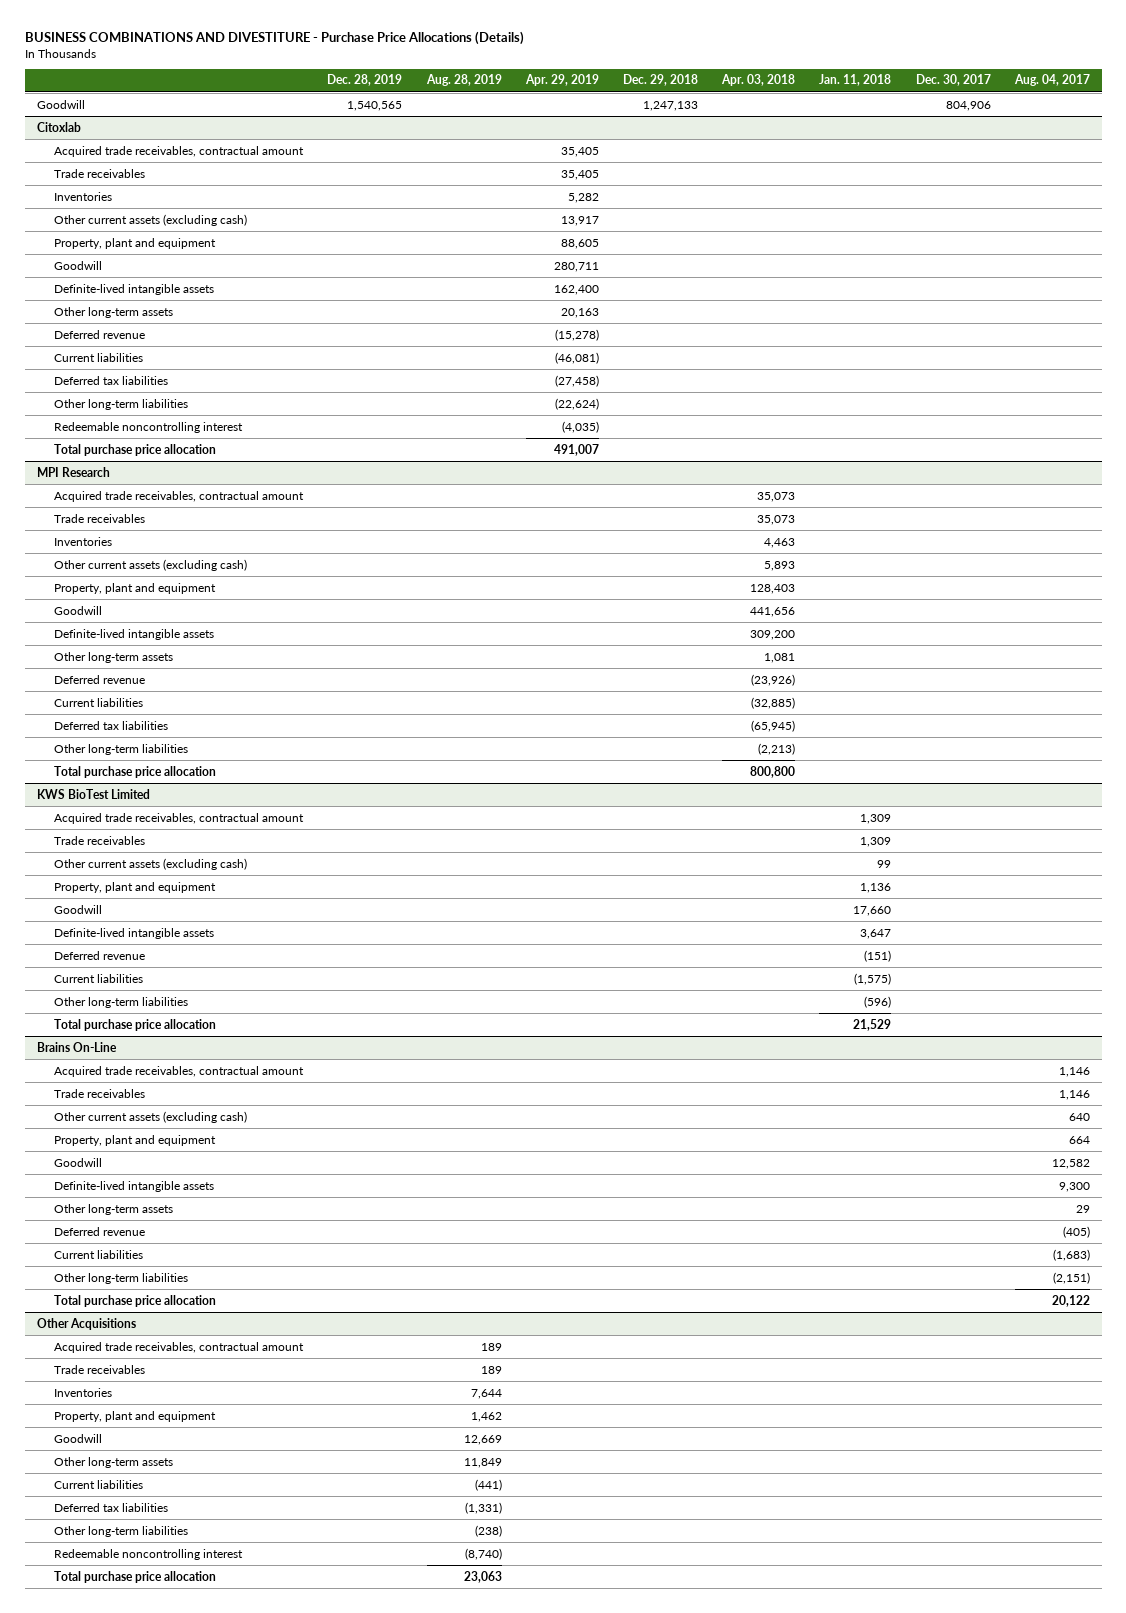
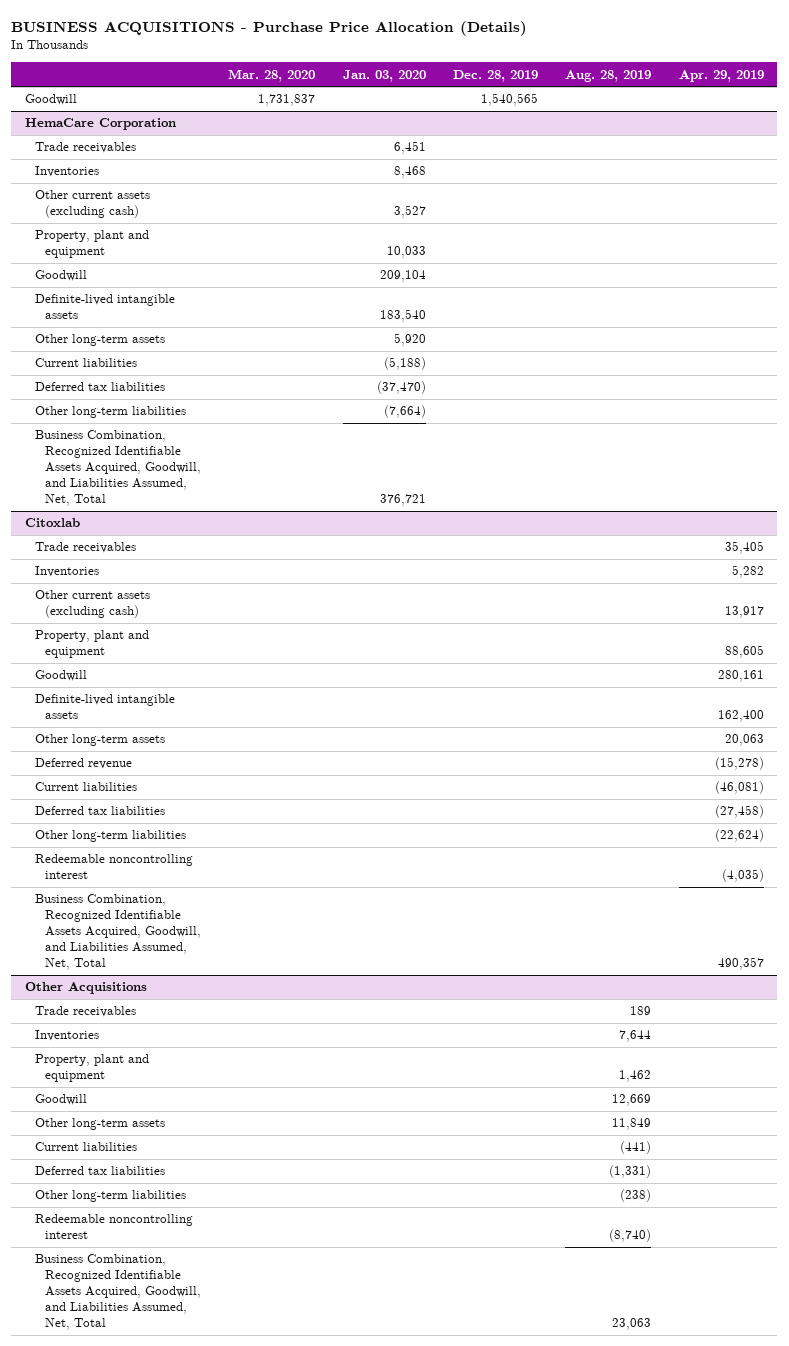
[24,31,524,46] BUSINESS COMBINATIONS AND DIVESTITURE - Purchase Price Allocations (Details) -> [11,20,528,36] BUSINESS ACQUISITIONS - Purchase Price Allocation (Details)
[622,74,698,87] Dec. 29, 2018 -> none
[721,74,796,87] Apr. 03, 2018 -> none
[819,74,892,87] Jan. 11, 2018 -> none
[915,74,991,87] Dec. 30, 2017 -> none
[1013,74,1090,87] Aug. 04, 2017 -> none
none -> [228,68,316,82] Mar. 28, 2020
none -> [342,69,426,82] Jan. 03, 2020
none -> [24,118,176,131] HemaCare Corporation
none -> [34,142,136,154] Trade receivables
none -> [34,166,99,178] Inventories
none -> [34,190,150,219] Other current assets (excluding cash)
none -> [34,230,149,259] Property, plant and equipment
none -> [34,270,87,282] Goodwill
none -> [34,294,175,320] Definite-lived intangible assets
none -> [34,334,165,347] Other long-term assets
none -> [34,358,137,368] Current liabilities
none -> [34,382,165,392] Deferred tax liabilities
none -> [34,406,186,419] Other long-term liabilities
none -> [34,430,201,507] Business Combination, Recognized Identifiable Assets Acquired, Goodwill, and Liabilities Assumed, Net, Total
[54,145,305,157] Acquired trade receivables, contractual amount -> none
[553,261,599,272] 280,711 -> [717,670,764,683] 280,161
[560,307,599,318] 20,163 -> [724,734,764,747] 20,063
[54,443,217,456] Total purchase price allocation -> none
[36,466,110,477] MPI Research -> none
[54,490,305,502] Acquired trade receivables, contractual amount -> none
[54,513,146,523] Trade receivables -> none
[54,536,113,546] Inventories -> none
[54,558,248,571] Other current assets (excluding cash) -> none
[54,582,217,594] Property, plant and equipment -> none
[54,605,103,615] Goodwill -> none
[54,628,215,640] Definite-lived intangible assets -> none
[54,651,174,663] Other long-term assets -> none
[54,674,146,684] Deferred revenue -> none
[54,697,144,707] Current liabilities -> none
[54,720,169,730] Deferred tax liabilities -> none
[54,743,189,755] Other long-term liabilities -> none
[54,765,217,778] Total purchase price allocation -> none
[36,788,150,799] KWS BioTest Limited -> none
[54,812,305,824] Acquired trade receivables, contractual amount -> none
[54,835,146,845] Trade receivables -> none
[54,857,248,870] Other current assets (excluding cash) -> none
[54,881,217,893] Property, plant and equipment -> none
[54,904,103,914] Goodwill -> none
[54,927,215,939] Definite-lived intangible assets -> none
[54,950,146,960] Deferred revenue -> none
[54,973,144,983] Current liabilities -> none
[54,996,189,1008] Other long-term liabilities -> none
[54,1018,217,1031] Total purchase price allocation -> none
[36,1041,117,1052] Brains On-Line -> none
[54,1065,305,1077] Acquired trade receivables, contractual amount -> none
[54,1088,146,1098] Trade receivables -> none
[54,1110,248,1123] Other current assets (excluding cash) -> none
[54,1134,217,1146] Property, plant and equipment -> none
[54,1157,103,1167] Goodwill -> none
[54,1180,215,1192] Definite-lived intangible assets -> none
[54,1203,174,1215] Other long-term assets -> none
[54,1226,146,1236] Deferred revenue -> none
[54,1249,144,1259] Current liabilities -> none
[54,1272,189,1284] Other long-term liabilities -> none
[54,1294,217,1307] Total purchase price allocation -> none
none -> [34,894,201,971] Business Combination, Recognized Identifiable Assets Acquired, Goodwill, and Liabilities Assumed, Net, Total
[54,1341,305,1353] Acquired trade receivables, contractual amount -> none
[54,1570,217,1583] Total purchase price allocation -> [34,1254,201,1331] Business Combination, Recognized Identifiable Assets Acquired, Goodwill, and Liabilities Assumed, Net, Total

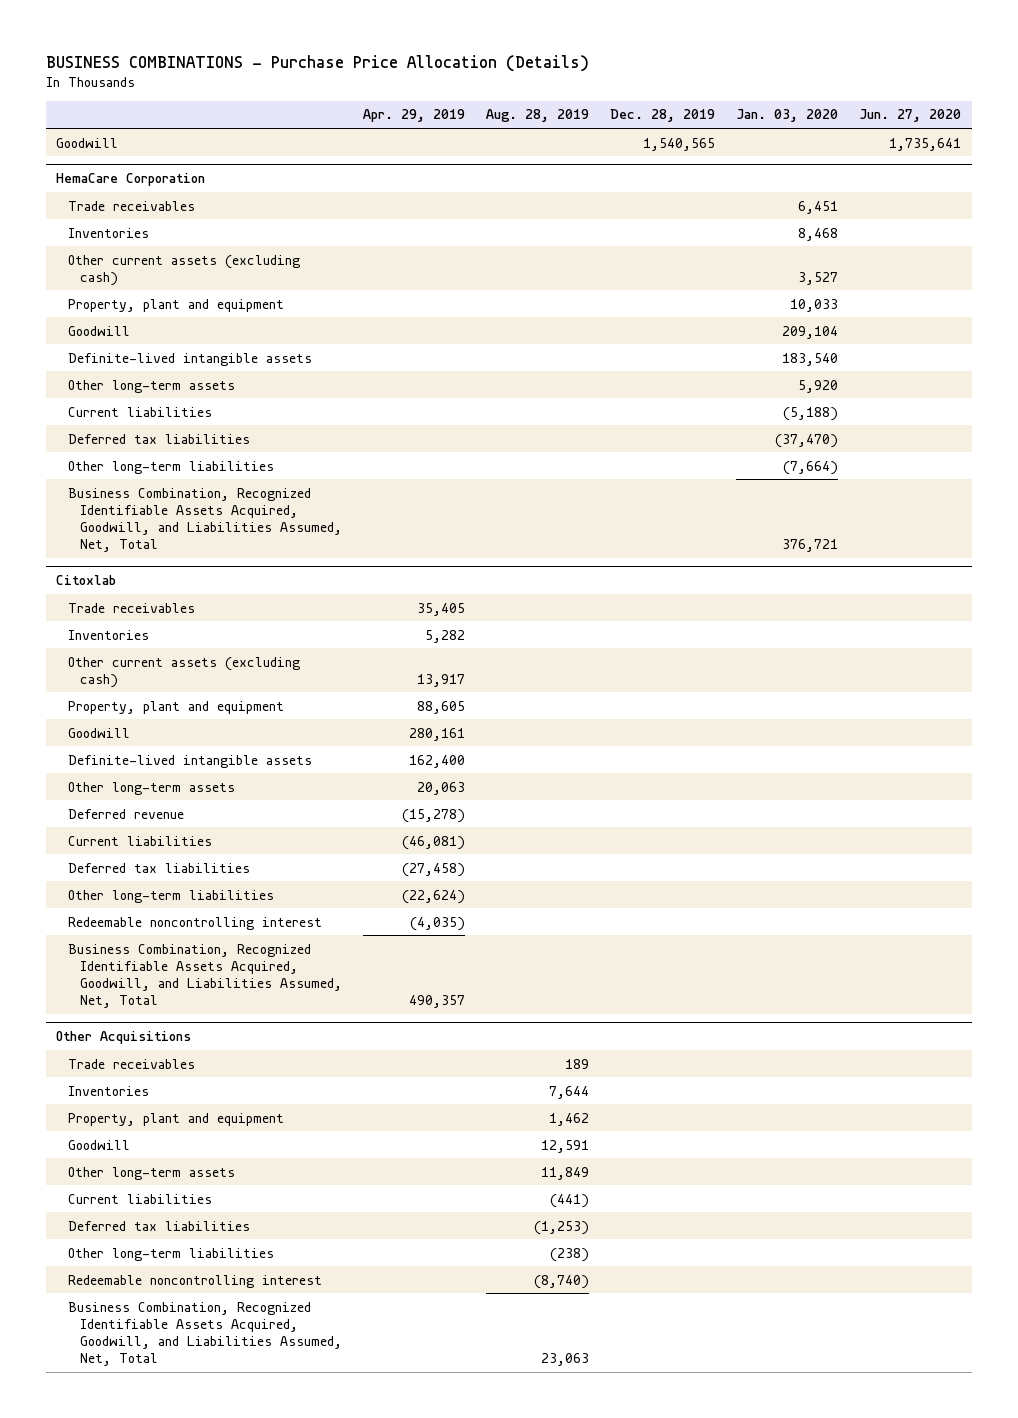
[11,20,528,36] BUSINESS ACQUISITIONS - Purchase Price Allocation (Details) -> [45,54,589,72] BUSINESS COMBINATIONS - Purchase Price Allocation (Details)
[228,68,316,82] Mar. 28, 2020 -> none
none -> [859,109,962,123] Jun. 27, 2020
[612,1094,652,1107] 12,669 -> [541,1139,590,1153] 12,591
[609,1165,652,1179] (1,331) -> [534,1220,590,1235] (1,253)

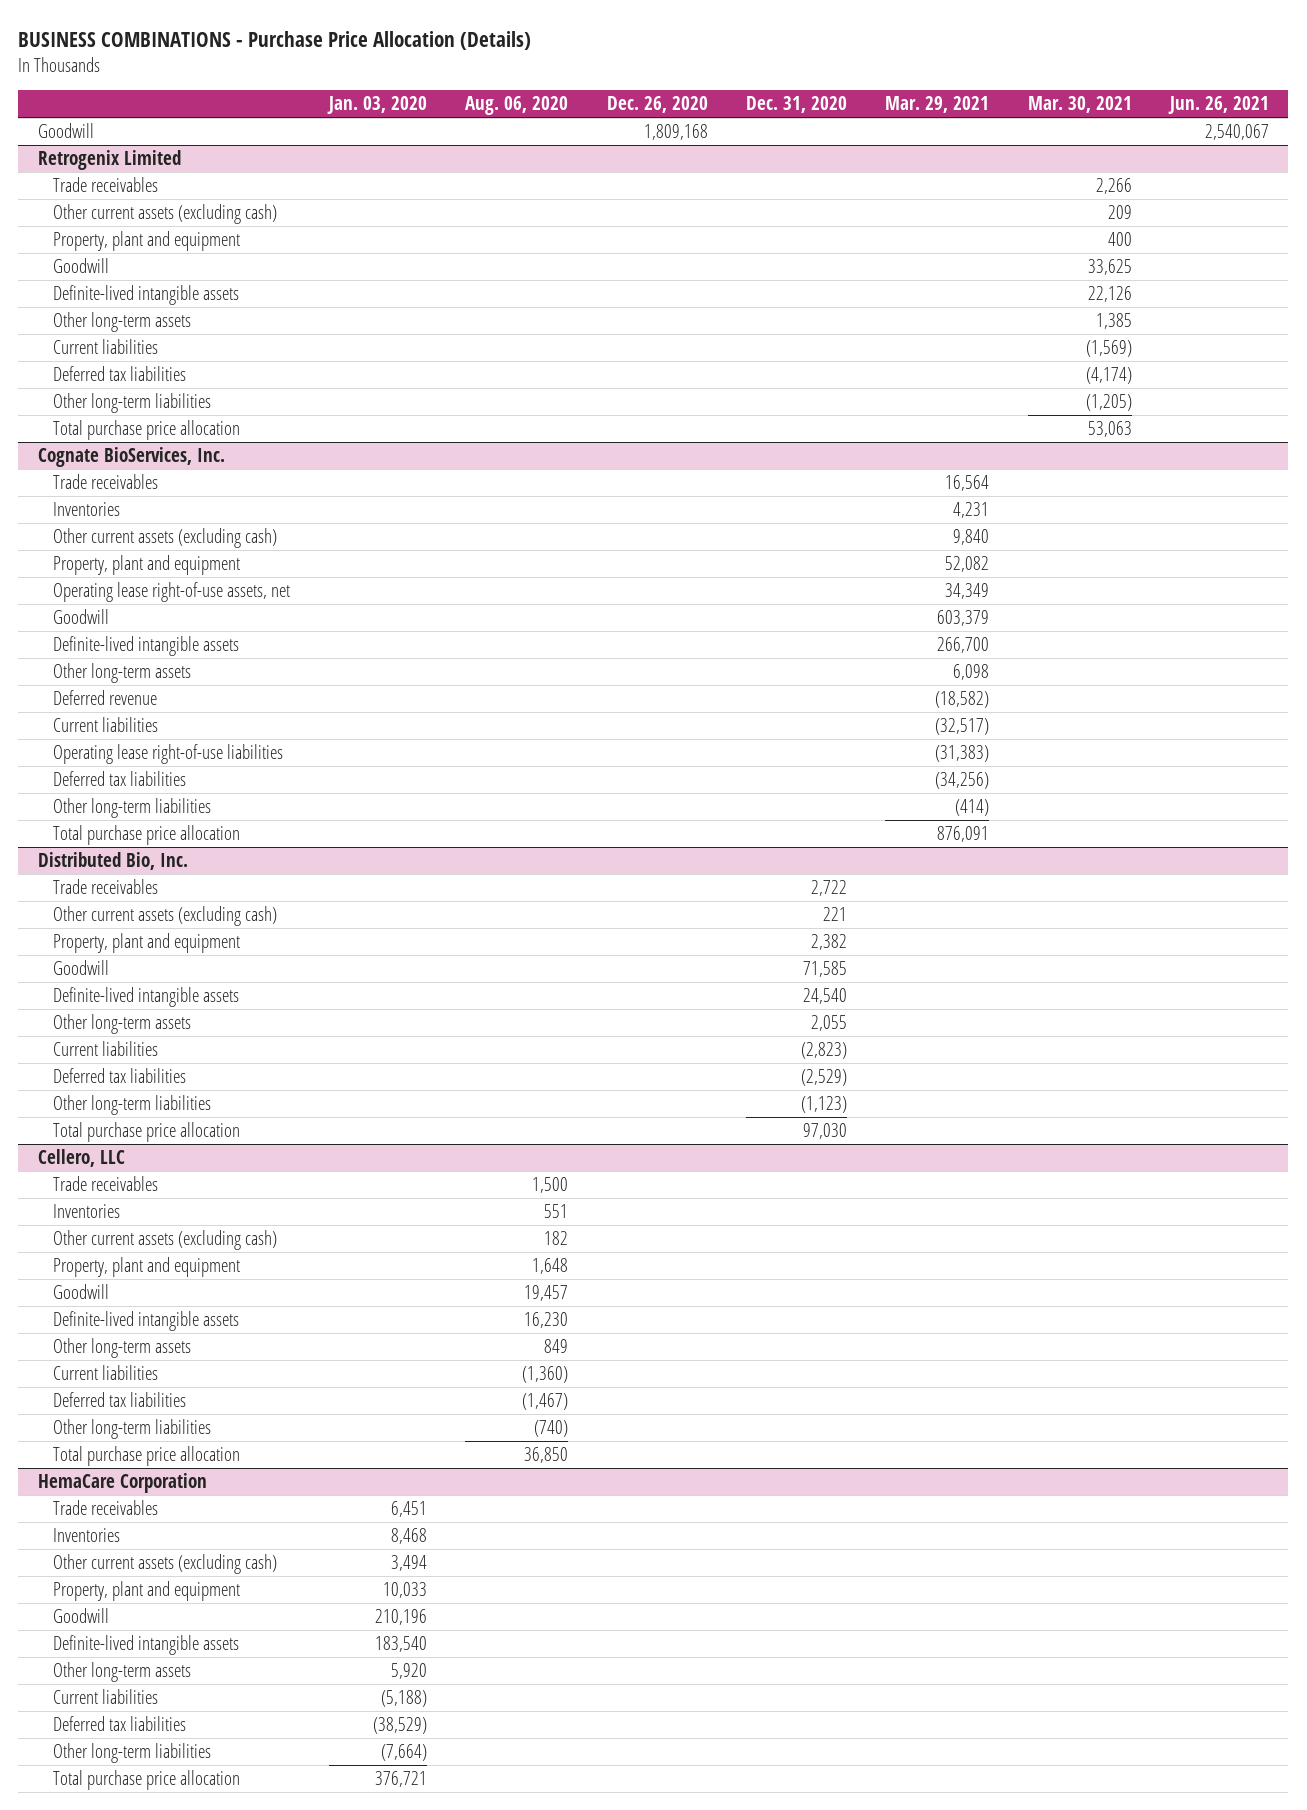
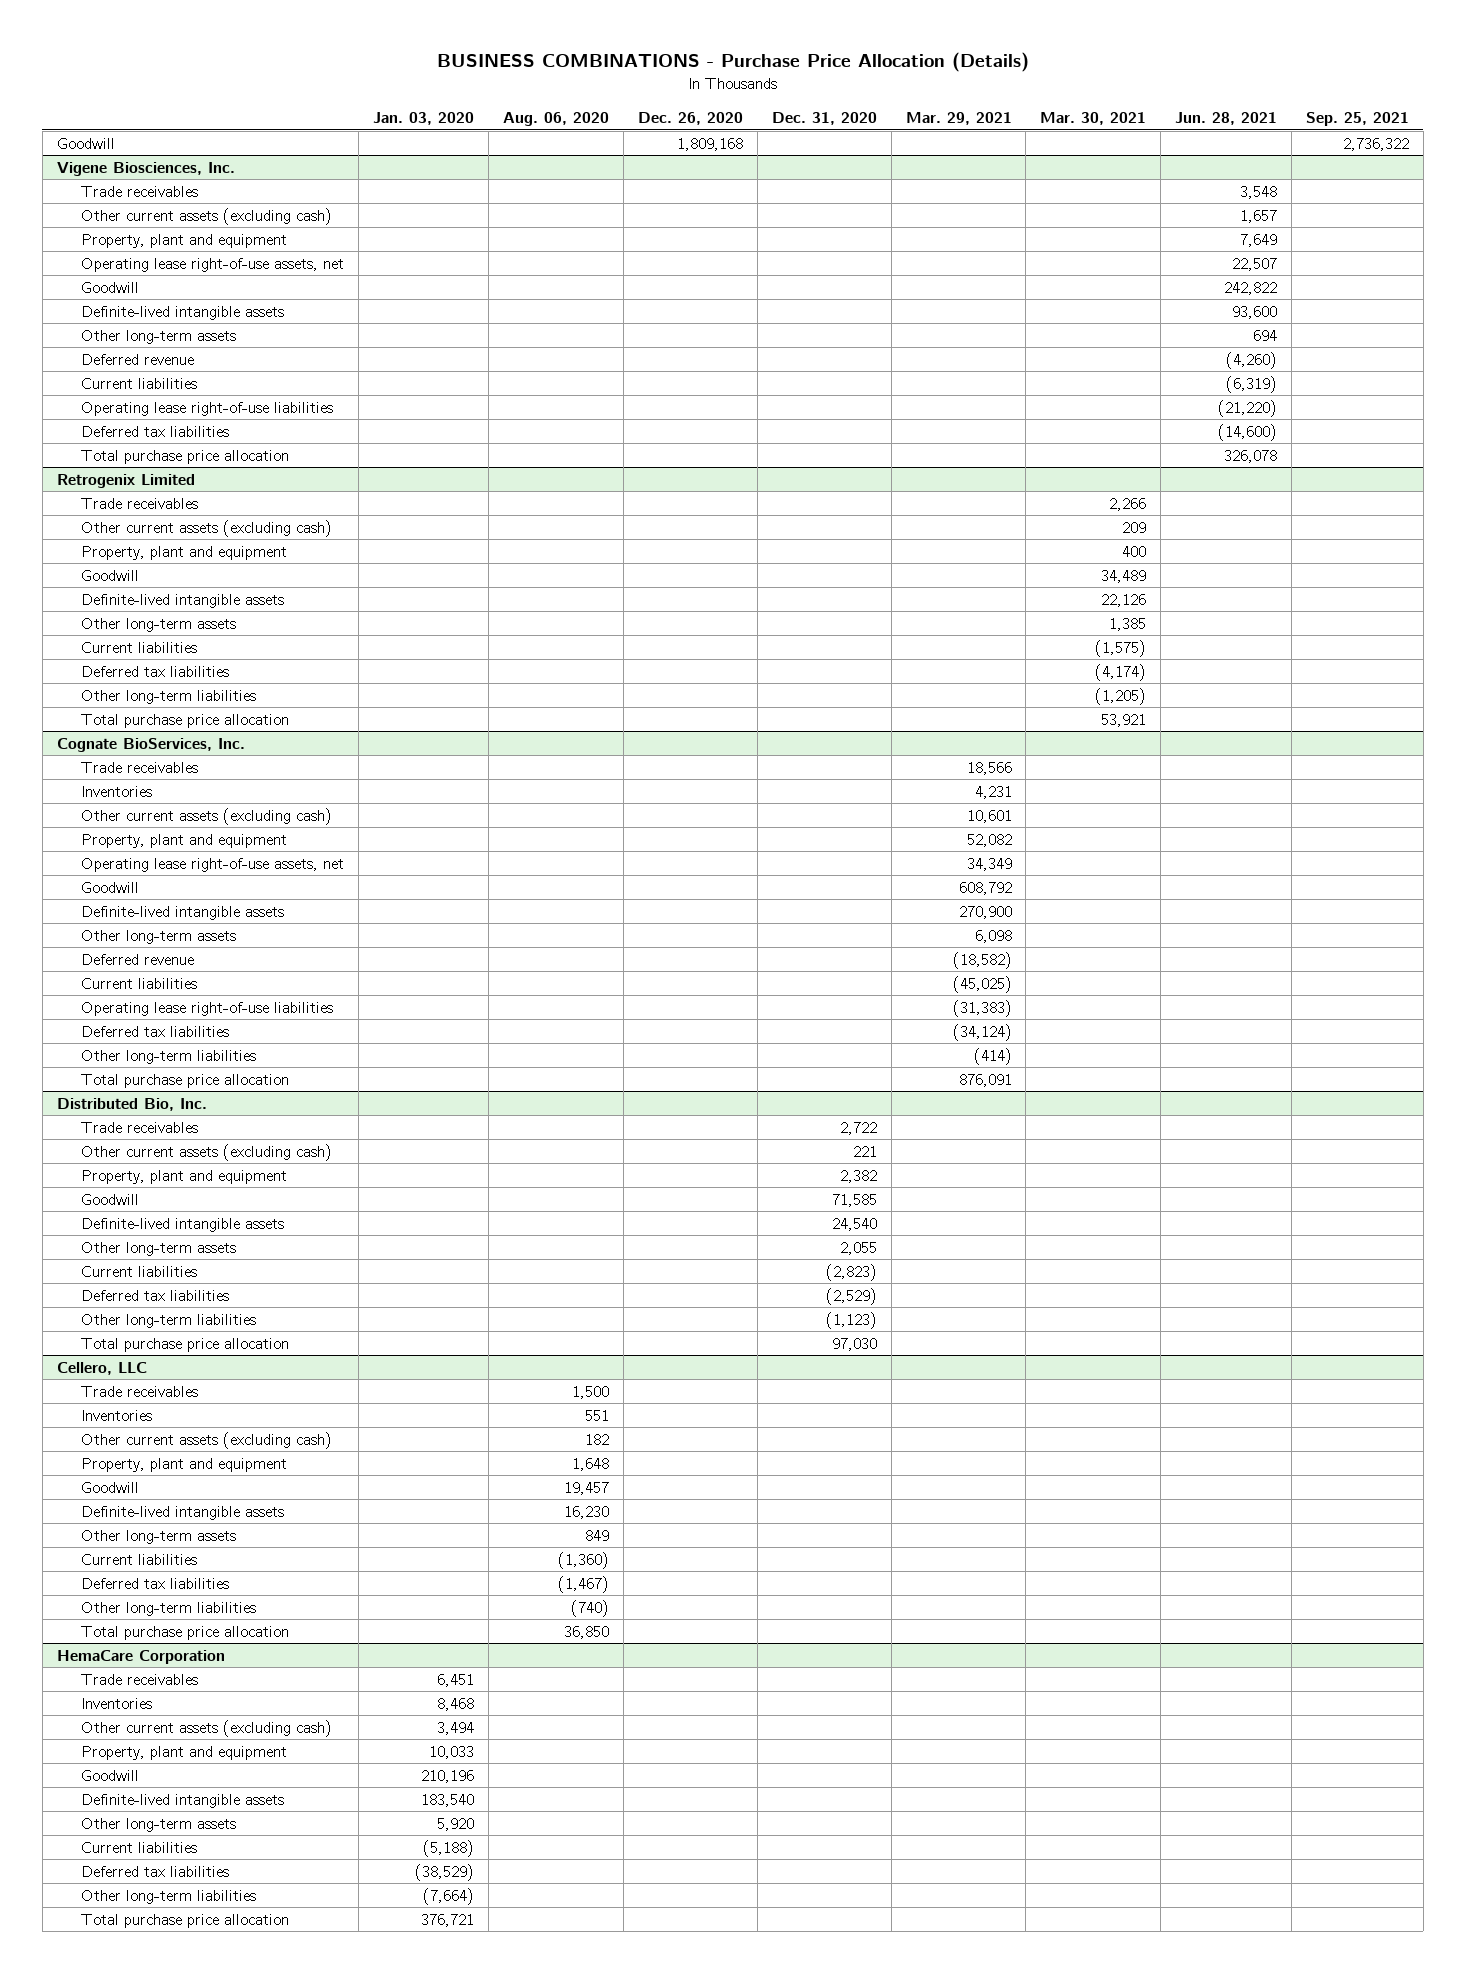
[1168,96,1270,115] Jun. 26, 2021 -> none
none -> [1175,111,1278,125] Jun. 28, 2021
none -> [1305,111,1409,126] Sep. 25, 2021
none -> [56,161,235,176] Vigene Biosciences, Inc.
none -> [81,185,199,197] Trade receivables
none -> [81,207,333,225] Other current assets (excluding cash)
none -> [81,233,288,248] Property, plant and equipment
none -> [81,257,345,272] Operating lease right-of-use assets, net
none -> [81,281,140,293] Goodwill
none -> [81,305,285,320] Definite-lived intangible assets
none -> [81,329,237,344] Other long-term assets
none -> [81,353,195,365] Deferred revenue
none -> [81,377,198,389] Current liabilities
none -> [81,401,334,416] Operating lease right-of-use liabilities
none -> [81,425,230,437] Deferred tax liabilities
none -> [81,449,290,464] Total purchase price allocation
[1087,259,1132,276] 33,625 -> [1101,569,1147,583] 34,489
[1085,340,1132,358] (1,569) -> [1095,639,1147,657] (1,575)
[1087,421,1132,438] 53,063 -> [1101,713,1147,727] 53,921
[945,475,990,492] 16,564 -> [966,761,1012,775] 18,566
[953,529,990,546] 9,840 -> [966,809,1012,823] 10,601
[937,610,990,627] 603,379 -> [958,881,1012,895] 608,792
[937,637,990,654] 266,700 -> [958,905,1012,919] 270,900
[935,718,990,736] (32,517) -> [952,975,1012,993] (45,025)
[935,772,990,790] (34,256) -> [952,1023,1012,1041] (34,124)

